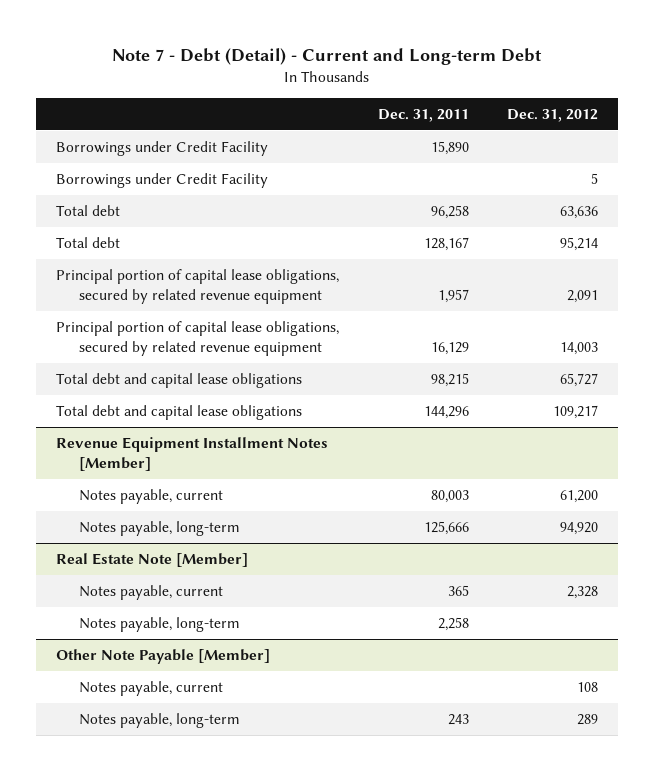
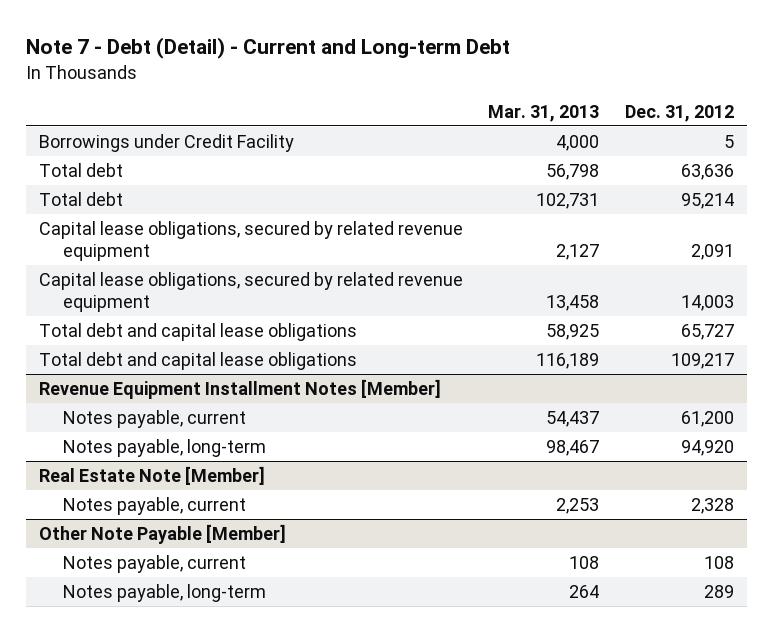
[377,108,469,122] Dec. 31, 2011 -> none
none -> [488,104,600,122] Mar. 31, 2013
[55,140,268,156] Borrowings under Credit Facility -> none
[55,268,339,305] Principal portion of capital lease obligations, secured by related revenue equipment -> [38,220,463,261] Capital lease obligations, secured by related revenue equipment
[55,320,339,357] Principal portion of capital lease obligations, secured by related revenue equipment -> [38,271,463,312] Capital lease obligations, secured by related revenue equipment
[78,616,240,632] Notes payable, long-term -> none

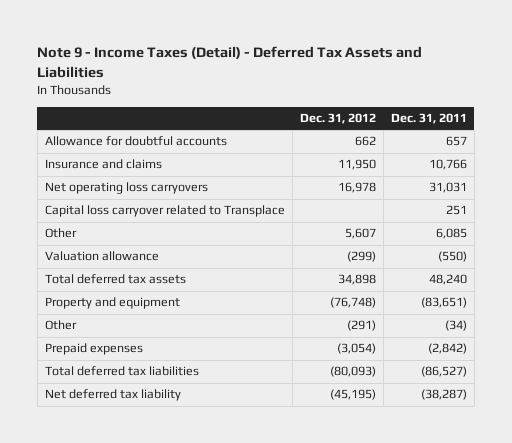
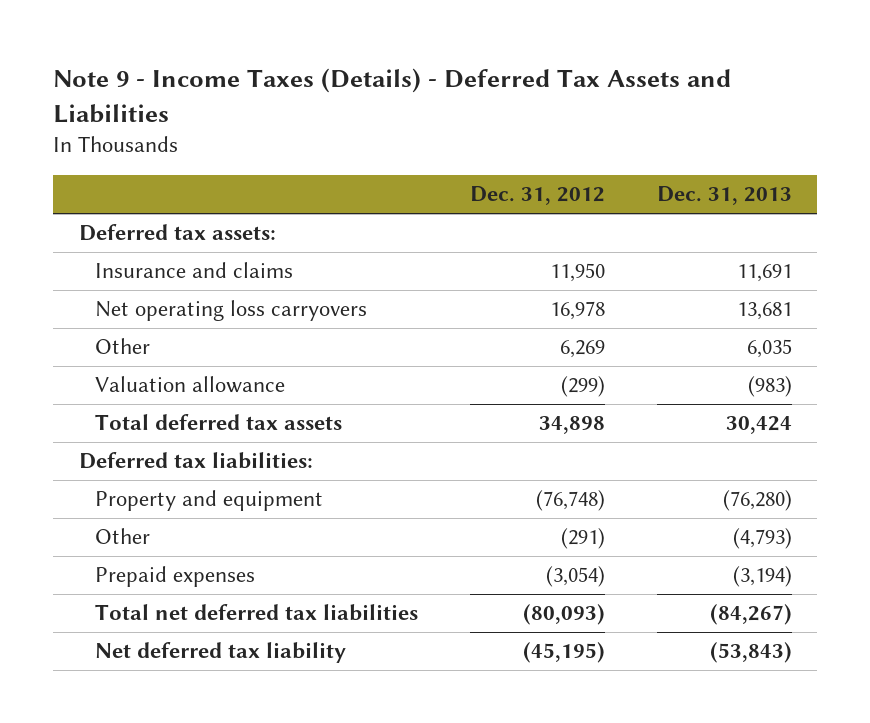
[37,46,423,78] Note 9 - Income Taxes (Detail) - Deferred Tax Assets and Liabilities -> [52,68,731,124] Note 9 - Income Taxes (Details) - Deferred Tax Assets and Liabilities
[390,113,467,125] Dec. 31, 2011 -> none
none -> [656,186,792,206] Dec. 31, 2013
[44,136,227,147] Allowance for doubtful accounts -> none
none -> [78,224,276,242] Deferred tax assets:
[44,205,285,218] Capital loss carryover related to Transplace -> none
[344,228,376,240] 5,607 -> [559,340,605,359] 6,269
none -> [78,452,313,470] Deferred tax liabilities:
[44,366,199,377] Total deferred tax liabilities -> [94,604,418,622] Total net deferred tax liabilities

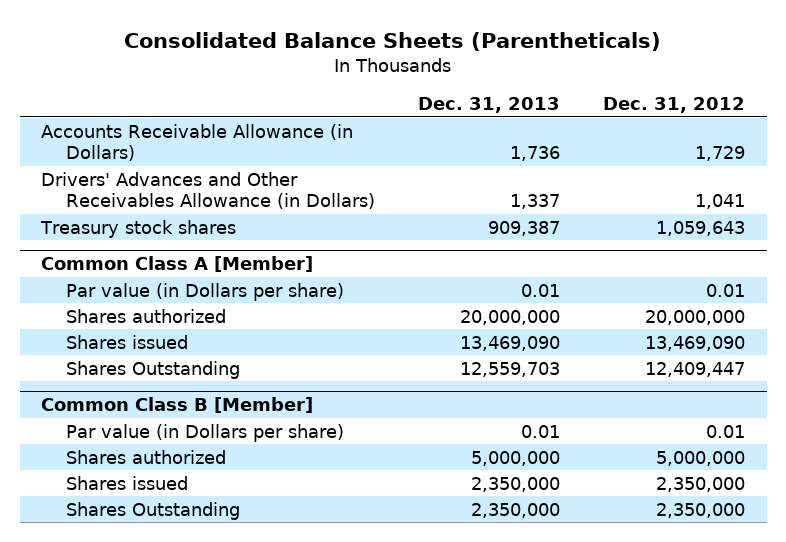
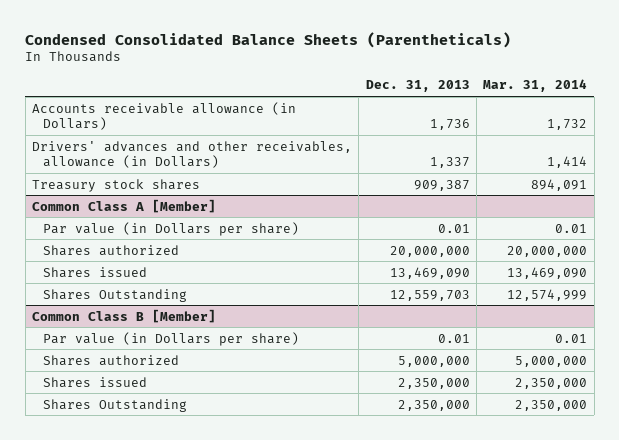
[124,31,662,51] Consolidated Balance Sheets (Parentheticals) -> [25,31,512,48] Condensed Consolidated Balance Sheets (Parentheticals)
[603,97,746,114] Dec. 31, 2012 -> none
none -> [483,79,588,93] Mar. 31, 2014
[41,123,354,162] Accounts Receivable Allowance (in Dollars) -> [31,101,296,130] Accounts receivable allowance (in Dollars)
[41,171,376,210] Drivers' Advances and Other Receivables Allowance (in Dollars) -> [31,140,352,168] Drivers' advances and other receivables, allowance (in Dollars)

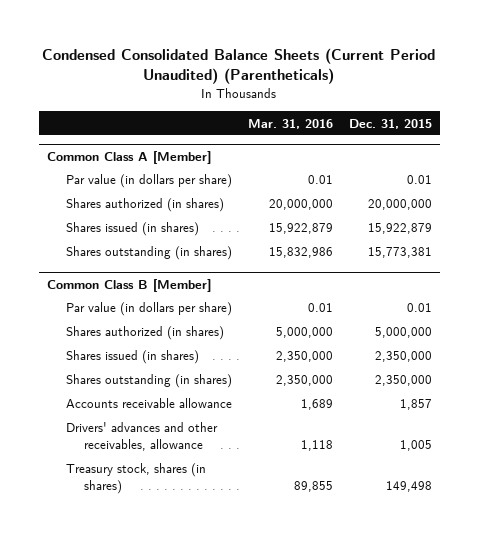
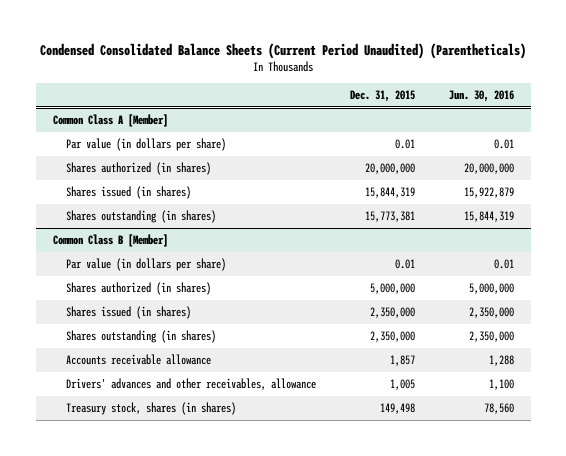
[247,118,333,129] Mar. 31, 2016 -> none
none -> [448,90,514,103] Jun. 30, 2016
[367,223,432,235] 15,922,879 -> [364,187,415,199] 15,844,319

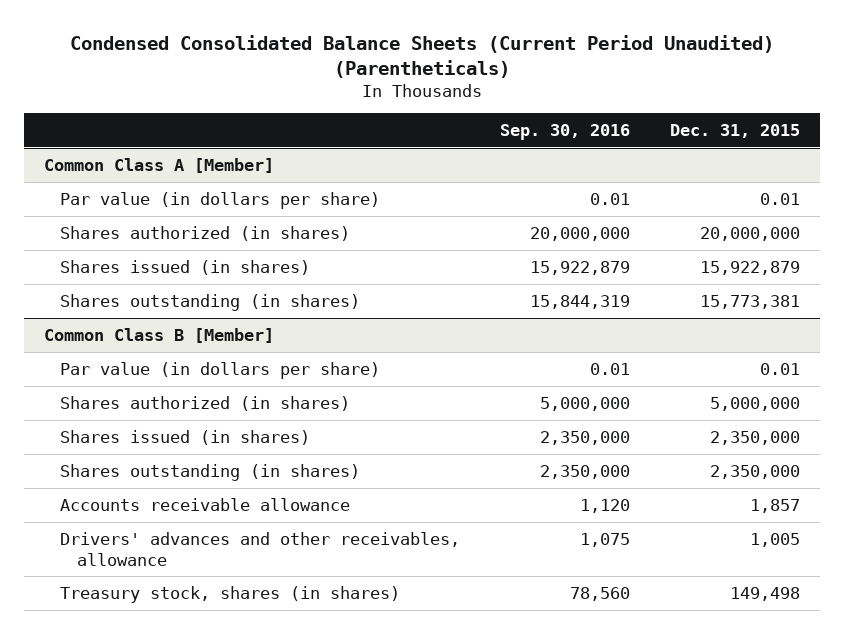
[448,90,514,103] Jun. 30, 2016 -> none
none -> [500,124,631,141] Sep. 30, 2016
[364,187,415,199] 15,844,319 -> [700,260,801,275] 15,922,879

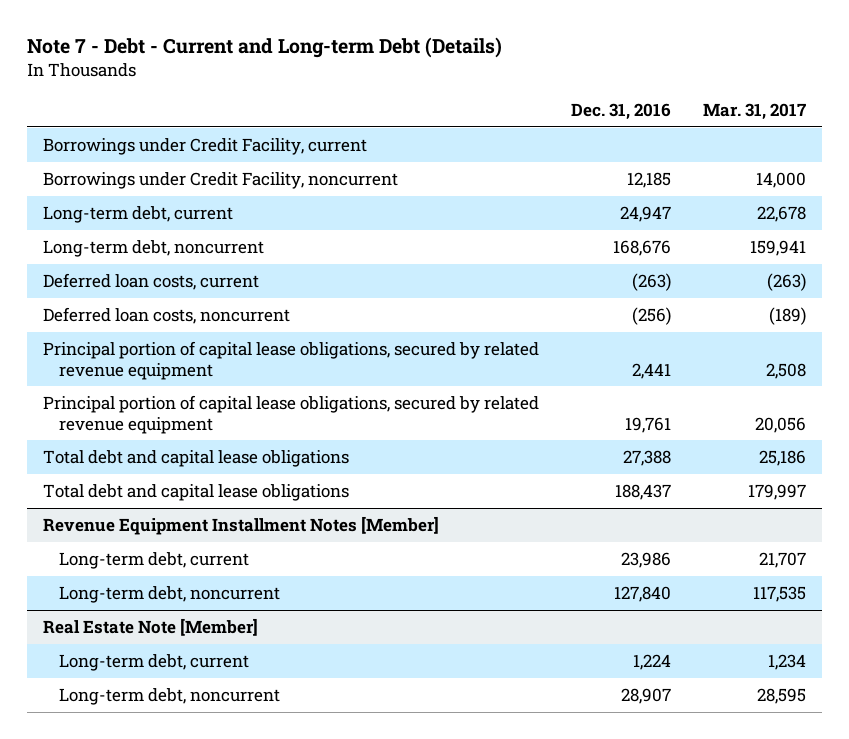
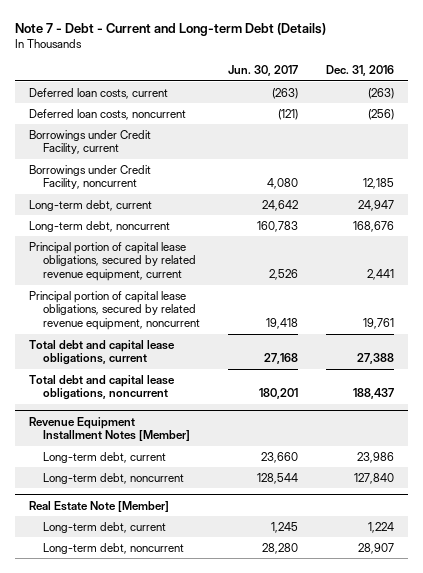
[703,103,807,121] Mar. 31, 2017 -> none
none -> [228,65,299,77] Jun. 30, 2017
[42,272,259,290] Deferred loan costs, current -> [29,87,169,99] Deferred loan costs, current
[42,306,290,324] Deferred loan costs, noncurrent -> [29,108,187,120] Deferred loan costs, noncurrent
[42,340,539,380] Principal portion of capital lease obligations, secured by related revenue equipment -> [29,241,197,282] Principal portion of capital lease obligations, secured by related revenue equipment, current
[42,394,539,434] Principal portion of capital lease obligations, secured by related revenue equipment -> [29,290,201,331] Principal portion of capital lease obligations, secured by related revenue equipment, noncurrent
[42,449,349,467] Total debt and capital lease obligations -> [29,339,176,366] Total debt and capital lease obligations, current
[42,483,349,501] Total debt and capital lease obligations -> [29,374,176,401] Total debt and capital lease obligations, noncurrent

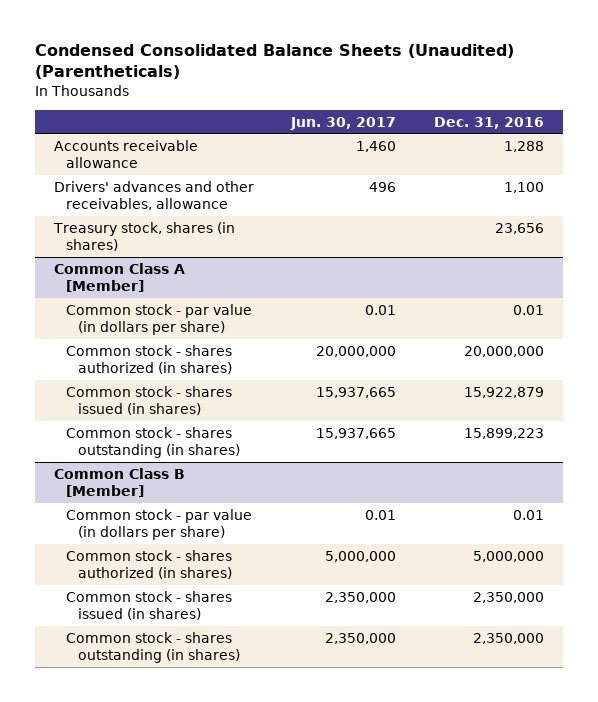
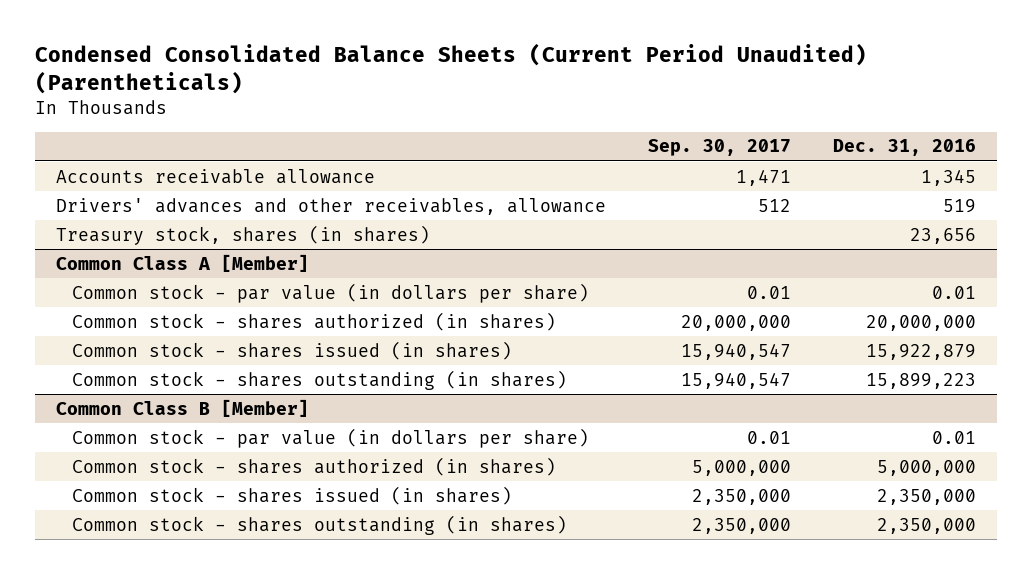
[34,43,514,80] Condensed Consolidated Balance Sheets (Unaudited) (Parentheticals) -> [34,43,867,94] Condensed Consolidated Balance Sheets (Current Period Unaudited) (Parentheticals)
[290,116,397,130] Jun. 30, 2017 -> none
none -> [647,139,791,157] Sep. 30, 2017
[504,140,545,152] 1,288 -> [920,168,976,186] 1,345
[504,181,545,193] 1,100 -> [942,198,976,213] 519

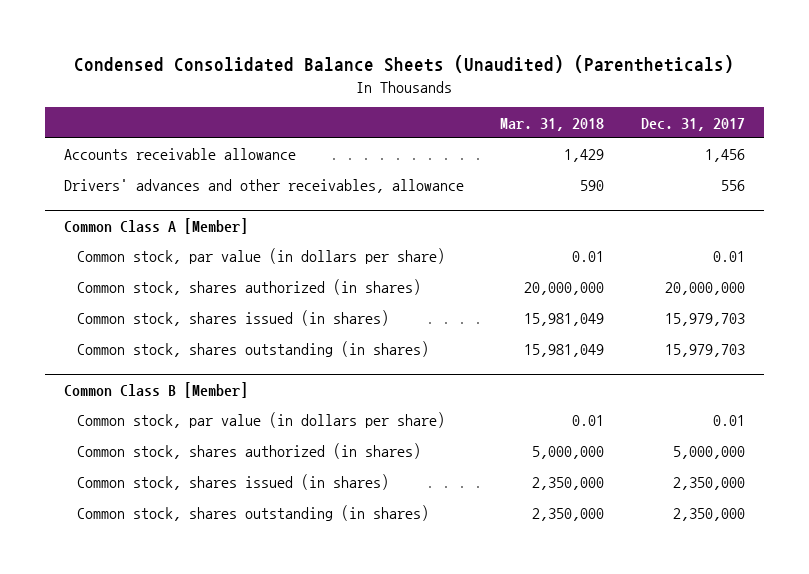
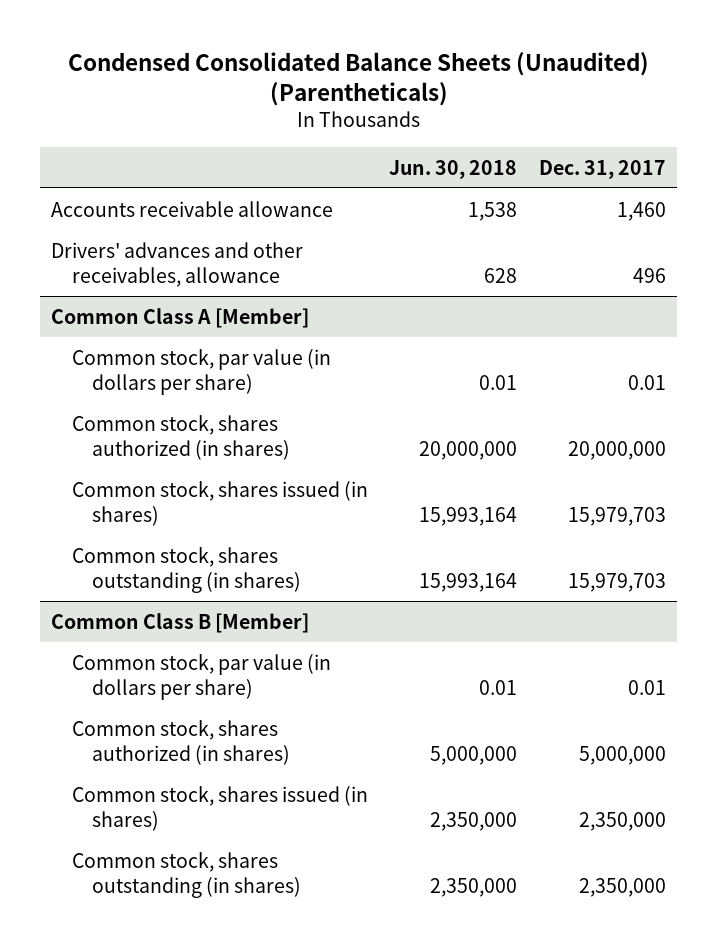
[500,117,605,131] Mar. 31, 2018 -> none
none -> [389,159,518,179] Jun. 30, 2018
[705,149,746,163] 1,456 -> [617,201,667,221] 1,460
[721,180,746,192] 556 -> [633,268,667,284] 496

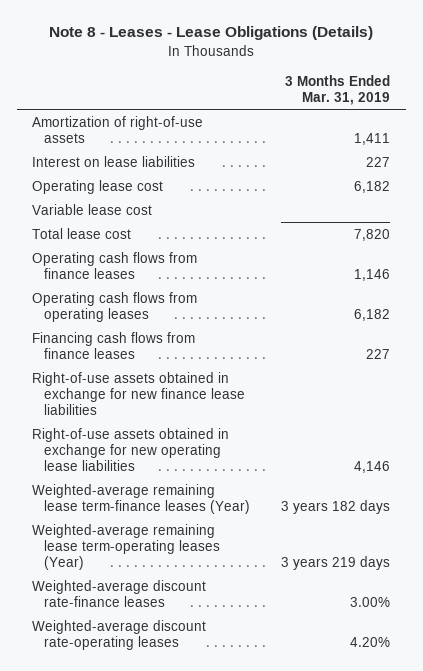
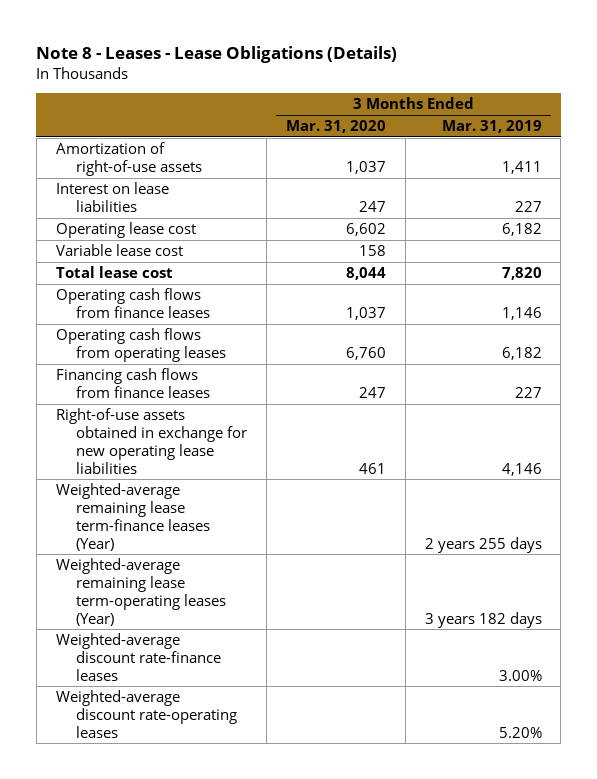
none -> [285,120,386,134] Mar. 31, 2020
[32,371,245,415] Right-of-use assets obtained in exchange for new finance lease liabilities -> none
[281,499,391,514] 3 years 182 days -> [424,536,542,553] 2 years 255 days
[281,555,391,570] 3 years 219 days -> [424,611,542,628] 3 years 182 days
[350,636,391,647] 4.20% -> [498,726,542,738] 5.20%

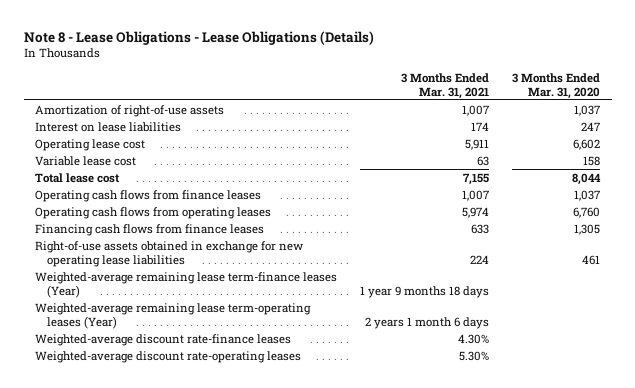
[36,46,398,64] Note 8 - Leases - Lease Obligations (Details) -> [23,30,374,45] Note 8 - Lease Obligations - Lease Obligations (Details)
[441,120,542,134] Mar. 31, 2019 -> none
none -> [401,72,490,99] 3 Months Ended Mar. 31, 2021
[358,386,386,398] 247 -> [574,223,601,235] 1,305

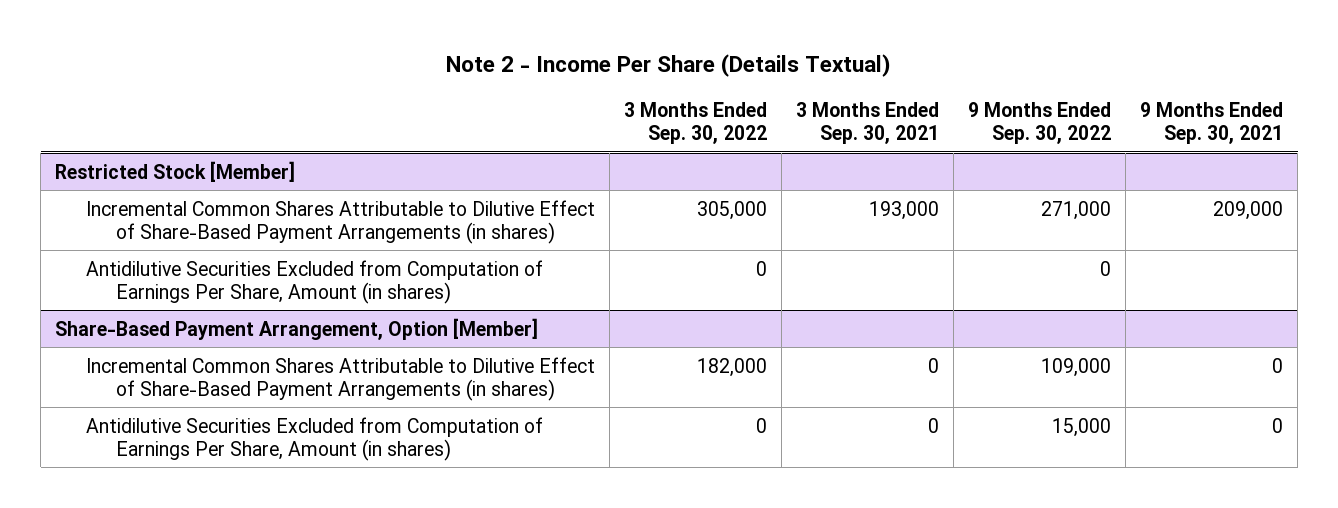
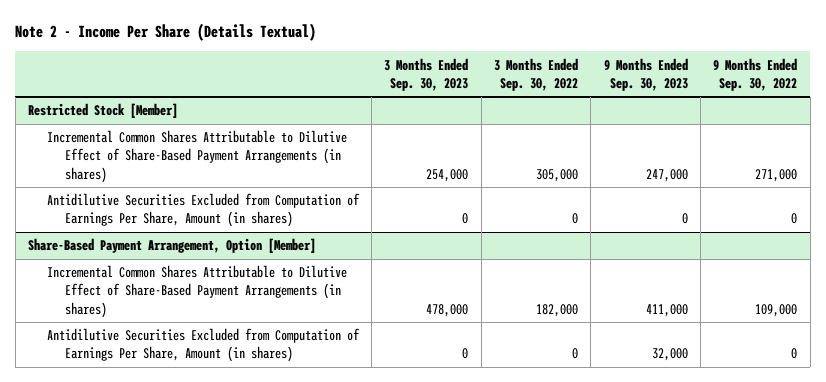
[795,101,939,145] 3 Months Ended Sep. 30, 2021 -> none
[1140,101,1284,145] 9 Months Ended Sep. 30, 2021 -> none
none -> [384,57,469,91] 3 Months Ended Sep. 30, 2023
none -> [603,57,688,91] 9 Months Ended Sep. 30, 2023
[1052,417,1112,437] 15,000 -> [791,348,798,360] 0

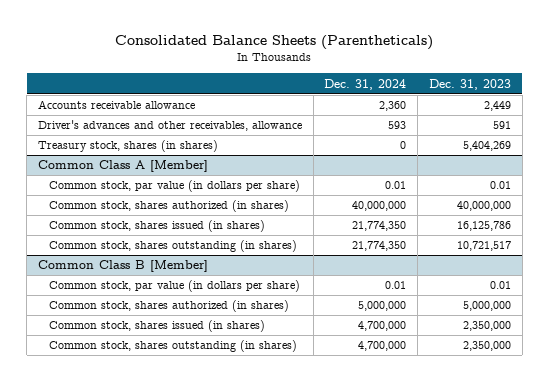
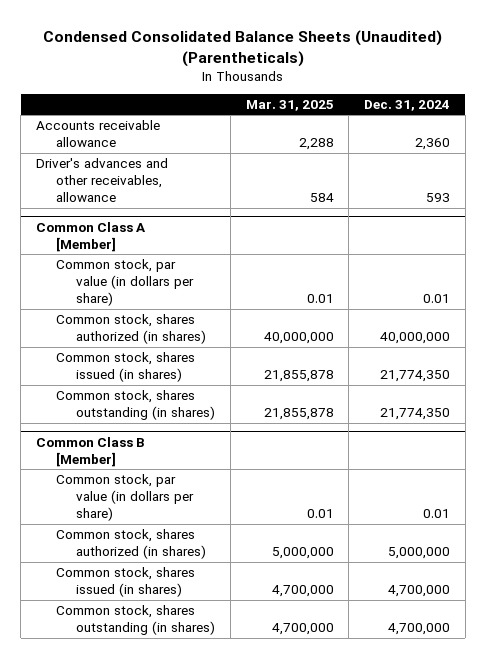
[115,35,434,51] Consolidated Balance Sheets (Parentheticals) -> [43,29,443,67] Condensed Consolidated Balance Sheets (Unaudited) (Parentheticals)
[428,78,511,90] Dec. 31, 2023 -> none
none -> [245,99,334,111] Mar. 31, 2025
[37,140,218,153] Treasury stock, shares (in shares) -> none

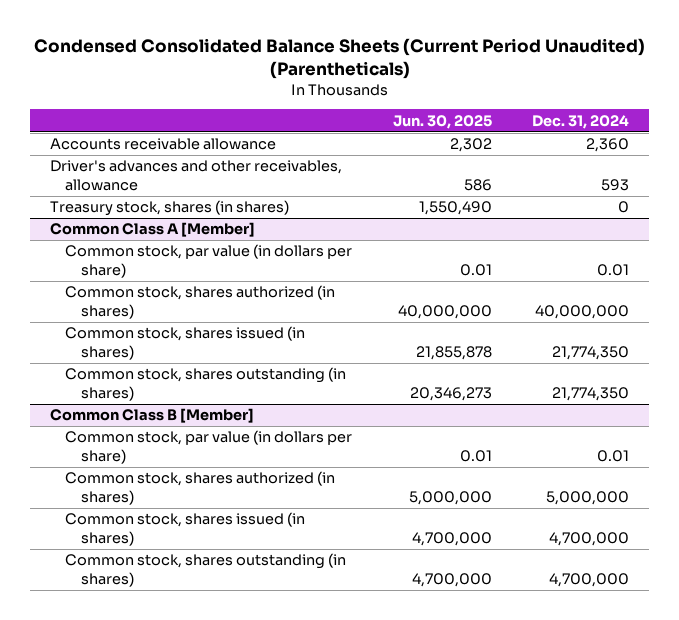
[43,29,443,67] Condensed Consolidated Balance Sheets (Unaudited) (Parentheticals) -> [33,38,645,79] Condensed Consolidated Balance Sheets (Current Period Unaudited) (Parentheticals)
[245,99,334,111] Mar. 31, 2025 -> none
none -> [392,114,492,129] Jun. 30, 2025
none -> [49,200,289,217] Treasury stock, shares (in shares)

